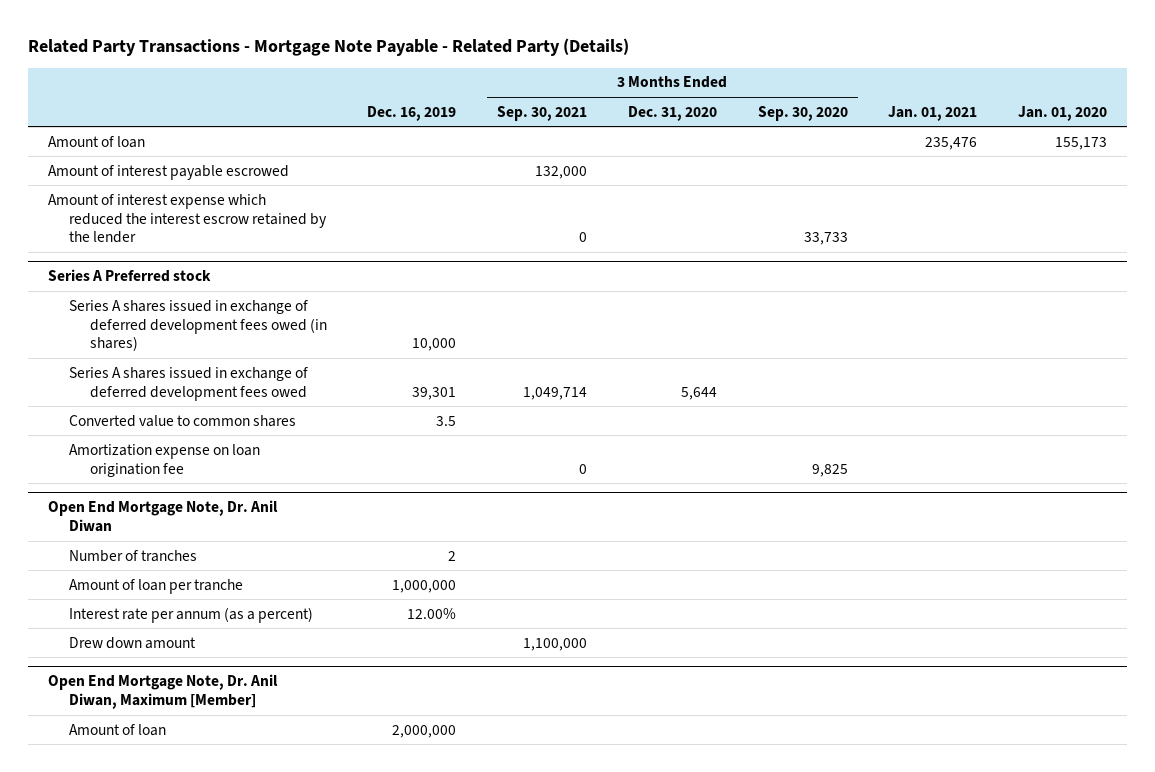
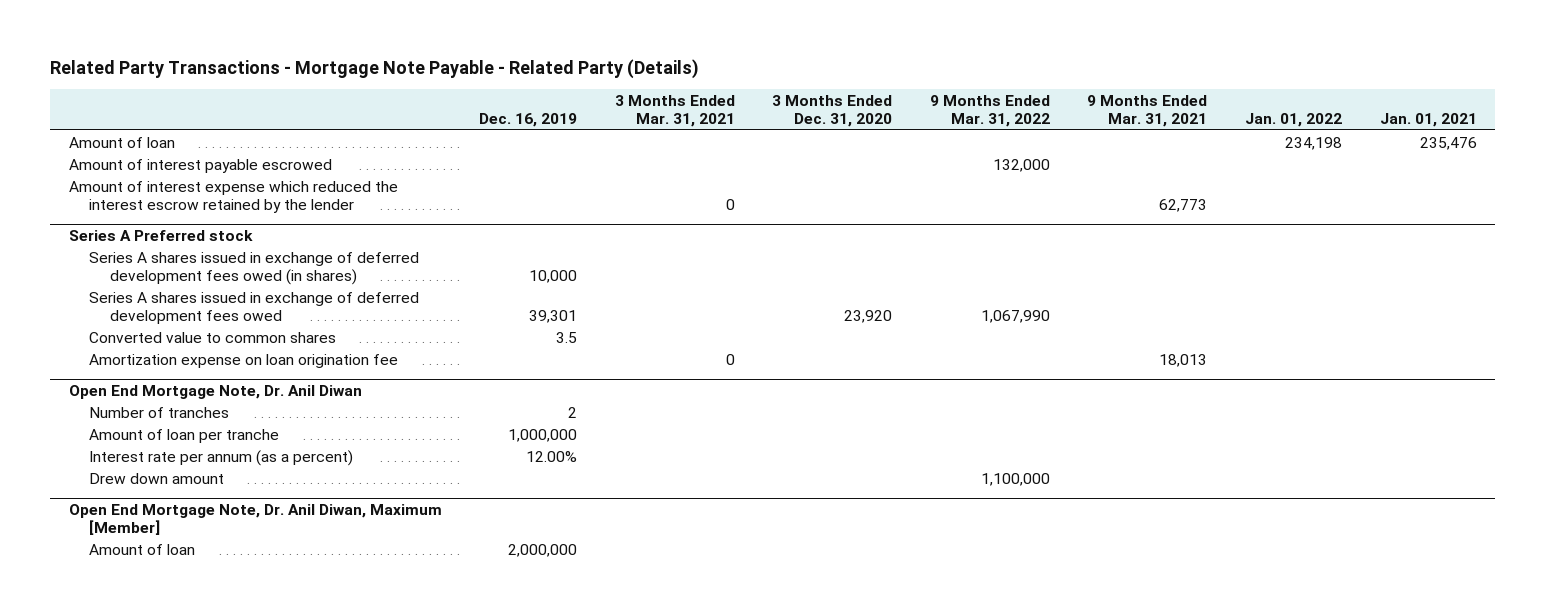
[497,105,588,121] Sep. 30, 2021 -> none
[757,105,848,121] Sep. 30, 2020 -> none
[1017,105,1107,121] Jan. 01, 2020 -> none
none -> [614,94,735,127] 3 Months Ended Mar. 31, 2021
none -> [929,94,1050,127] 9 Months Ended Mar. 31, 2022
none -> [1087,94,1208,127] 9 Months Ended Mar. 31, 2021
none -> [1244,112,1342,127] Jan. 01, 2022
[680,386,717,400] 5,644 -> [844,309,893,323] 23,920

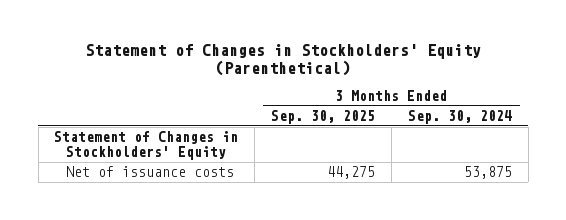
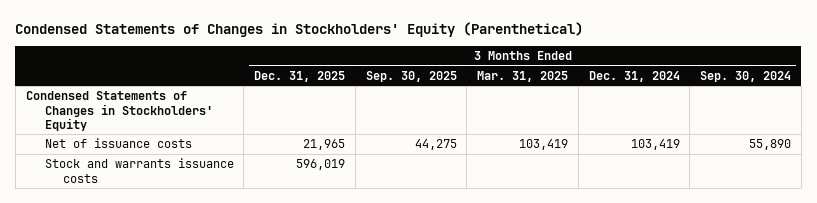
[85,43,482,76] Statement of Changes in Stockholders' Equity (Parenthetical) -> [15,22,584,38] Condensed Statements of Changes in Stockholders' Equity (Parenthetical)
none -> [254,71,346,83] Dec. 31, 2025
none -> [477,71,569,83] Mar. 31, 2025
none -> [588,71,680,83] Dec. 31, 2024
[54,131,239,161] Statement of Changes in Stockholders' Equity -> [25,91,213,131] Condensed Statements of Changes in Stockholders' Equity
[463,166,512,180] 53,875 -> [749,139,792,151] 55,890
none -> [44,158,234,183] Stock and warrants issuance costs

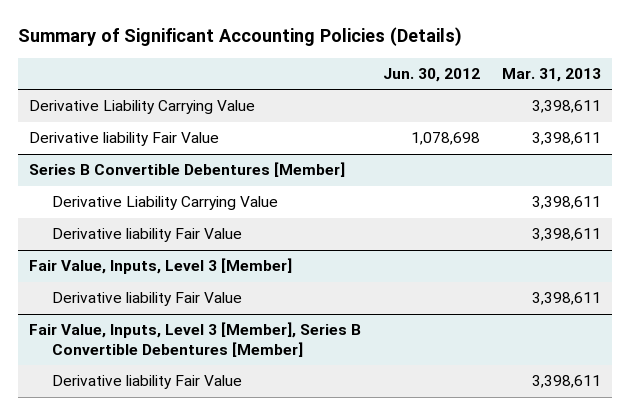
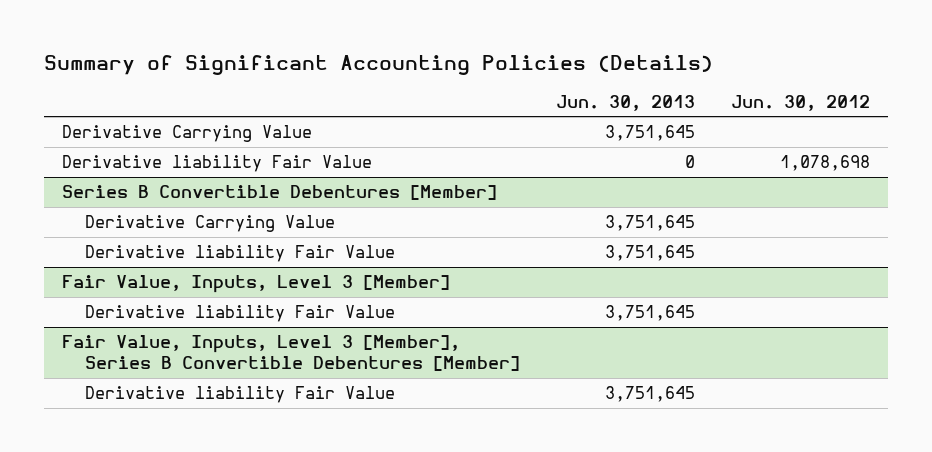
[501,67,601,82] Mar. 31, 2013 -> none
none -> [555,94,695,111] Jun. 30, 2013
[28,100,255,115] Derivative Liability Carrying Value -> [62,125,313,143] Derivative Carrying Value
[51,196,278,211] Derivative Liability Carrying Value -> [84,215,335,233] Derivative Carrying Value

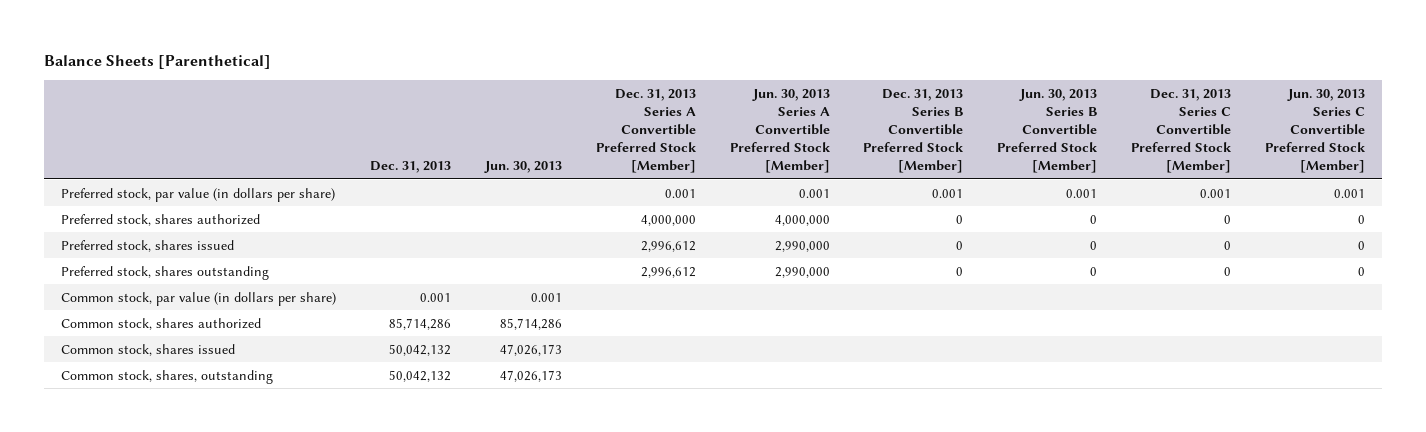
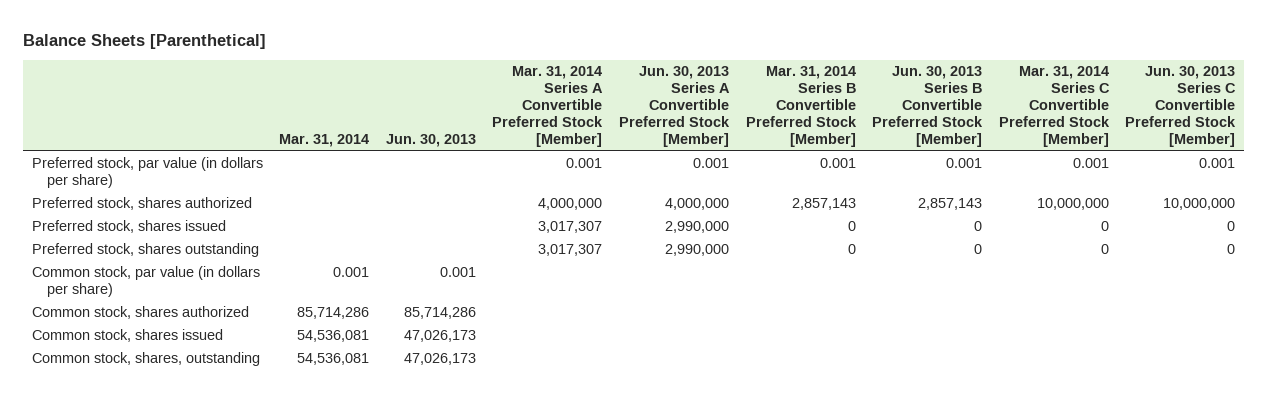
[369,161,451,174] Dec. 31, 2013 -> none
[595,88,697,174] Dec. 31, 2013 Series A Convertible Preferred Stock [Member] -> none
[863,88,965,174] Dec. 31, 2013 Series B Convertible Preferred Stock [Member] -> none
[1131,88,1233,174] Dec. 31, 2013 Series C Convertible Preferred Stock [Member] -> none
none -> [279,134,370,148] Mar. 31, 2014
none -> [492,66,604,148] Mar. 31, 2014 Series A Convertible Preferred Stock [Member]
none -> [745,66,857,148] Mar. 31, 2014 Series B Convertible Preferred Stock [Member]
none -> [998,66,1110,148] Mar. 31, 2014 Series C Convertible Preferred Stock [Member]
[1090,214,1098,224] 0 -> [918,198,983,211] 2,857,143
[1357,214,1365,224] 0 -> [1163,198,1236,211] 10,000,000

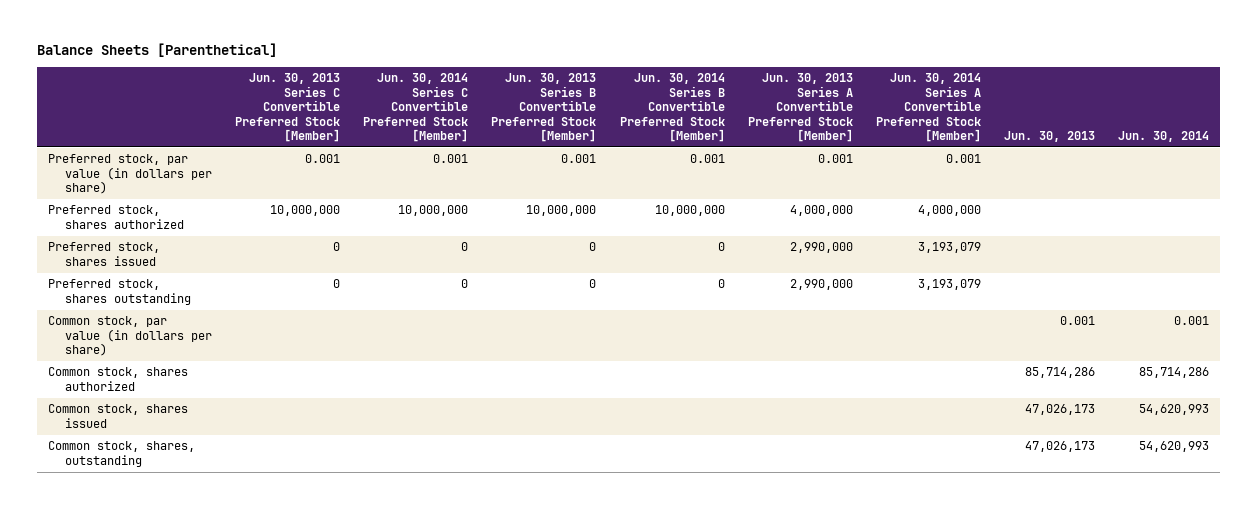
[279,134,370,148] Mar. 31, 2014 -> none
[492,66,604,148] Mar. 31, 2014 Series A Convertible Preferred Stock [Member] -> none
[745,66,857,148] Mar. 31, 2014 Series B Convertible Preferred Stock [Member] -> none
[998,66,1110,148] Mar. 31, 2014 Series C Convertible Preferred Stock [Member] -> none
none -> [363,73,469,143] Jun. 30, 2014 Series C Convertible Preferred Stock [Member]
none -> [619,73,725,143] Jun. 30, 2014 Series B Convertible Preferred Stock [Member]
none -> [875,73,981,143] Jun. 30, 2014 Series A Convertible Preferred Stock [Member]
none -> [1117,131,1209,143] Jun. 30, 2014
[918,198,983,211] 2,857,143 -> [526,205,597,217] 10,000,000

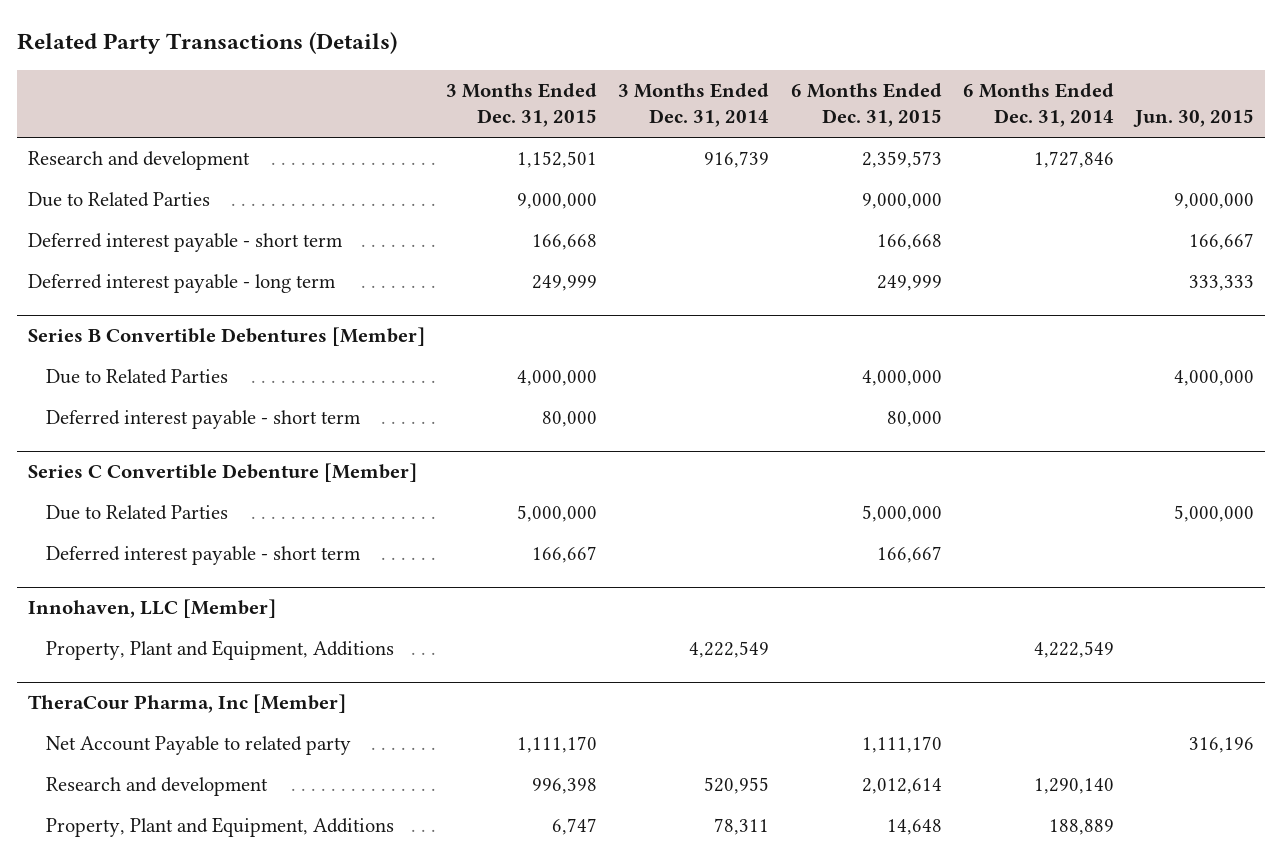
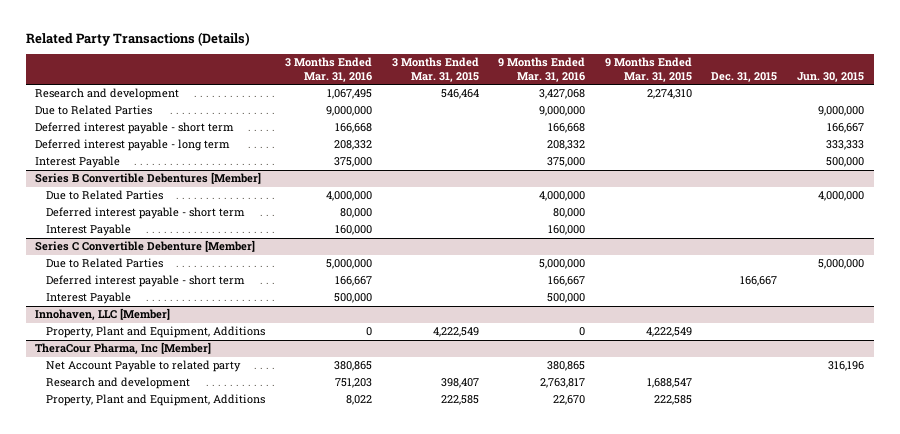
[446,83,598,128] 3 Months Ended Dec. 31, 2015 -> none
[618,83,770,128] 3 Months Ended Dec. 31, 2014 -> none
[790,83,942,128] 6 Months Ended Dec. 31, 2015 -> none
[962,83,1114,128] 6 Months Ended Dec. 31, 2014 -> none
none -> [284,57,372,82] 3 Months Ended Mar. 31, 2016
none -> [391,57,479,82] 3 Months Ended Mar. 31, 2015
none -> [498,57,586,82] 9 Months Ended Mar. 31, 2016
none -> [604,57,692,82] 9 Months Ended Mar. 31, 2015
none -> [711,71,778,82] Dec. 31, 2015
none -> [35,156,121,169] Interest Payable
none -> [46,224,132,237] Interest Payable
none -> [46,292,132,305] Interest Payable

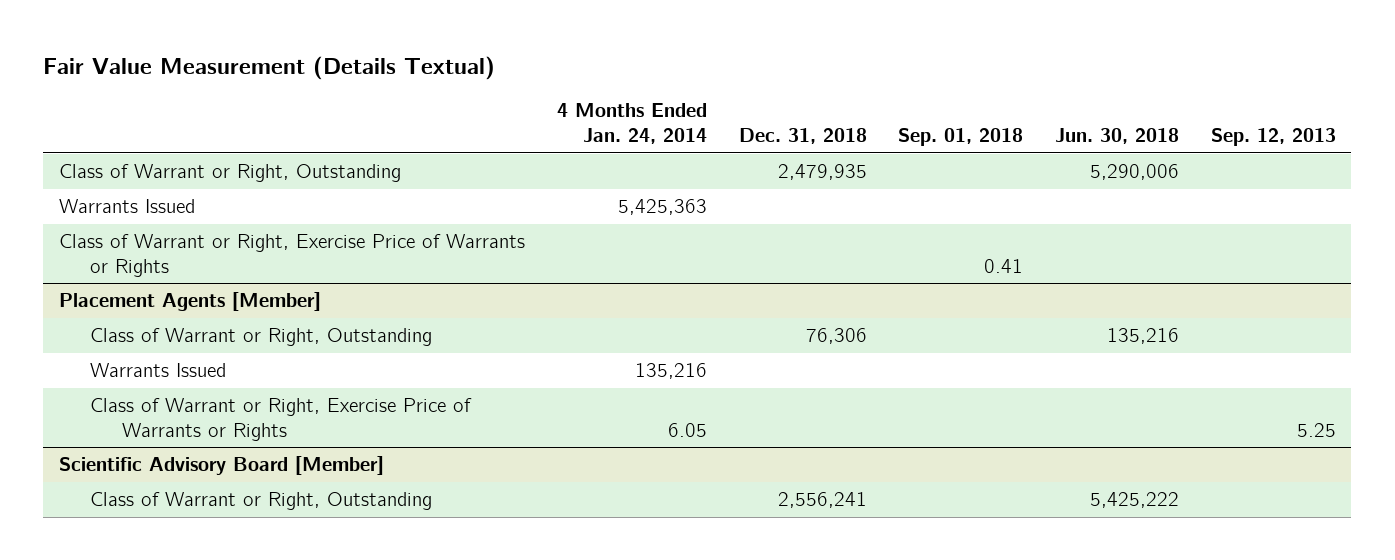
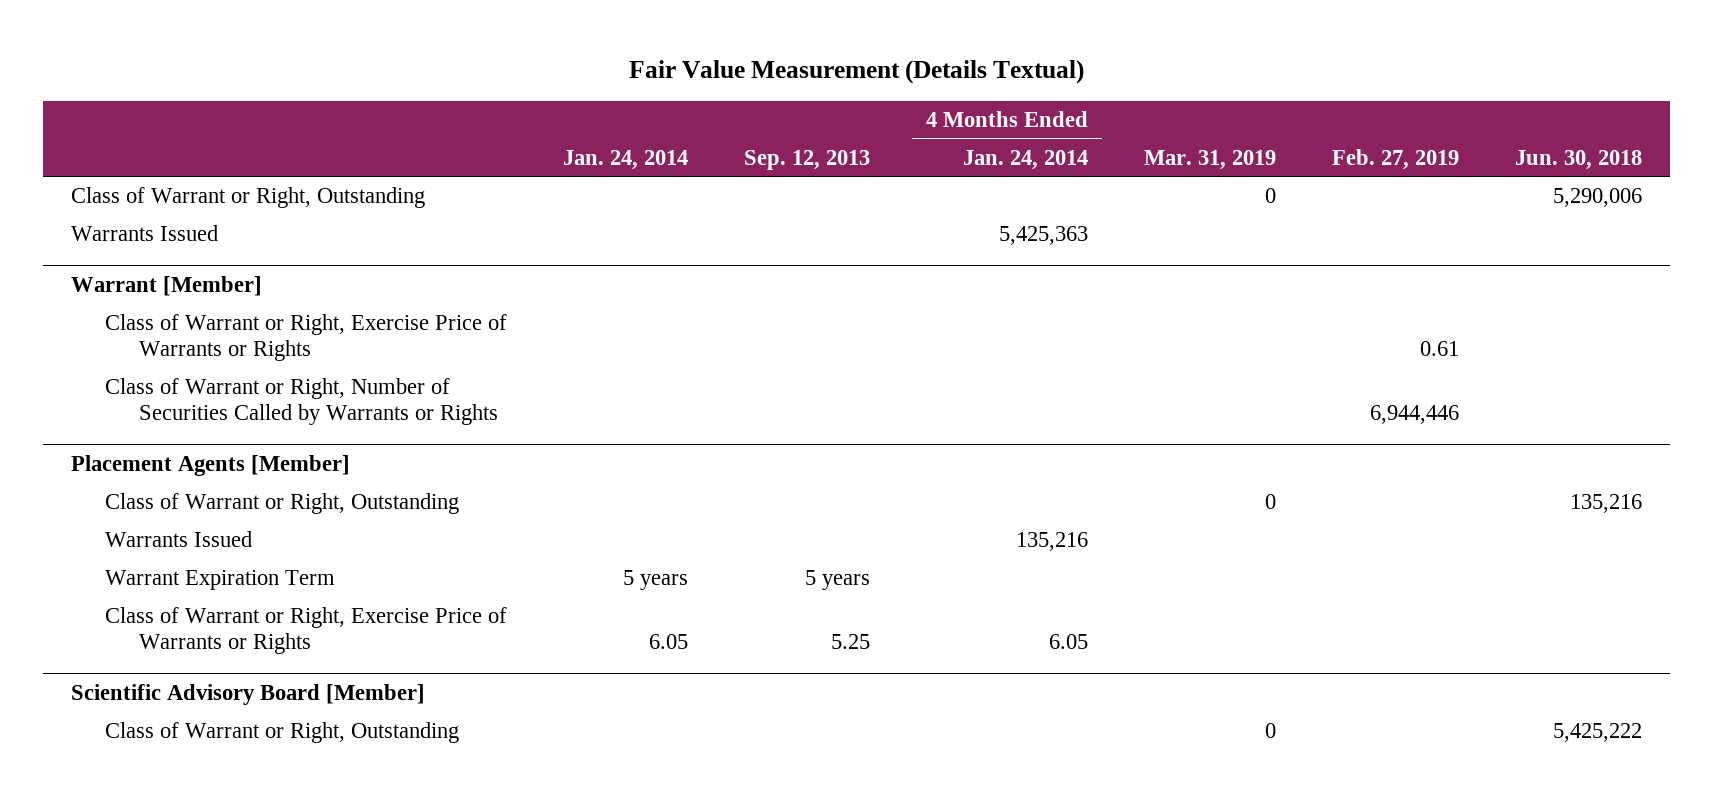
[738,128,867,145] Dec. 31, 2018 -> none
[898,128,1024,147] Sep. 01, 2018 -> none
none -> [563,149,689,170] Jan. 24, 2014
none -> [1143,149,1276,170] Mar. 31, 2019
none -> [1331,148,1459,170] Feb. 27, 2019
[59,234,526,277] Class of Warrant or Right, Exercise Price of Warrants or Rights -> none
none -> [71,276,263,297] Warrant [Member]
none -> [105,314,508,361] Class of Warrant or Right, Exercise Price of Warrants or Rights
none -> [105,378,499,425] Class of Warrant or Right, Number of Securities Called by Warrants or Rights
none -> [105,570,336,591] Warrant Expiration Term

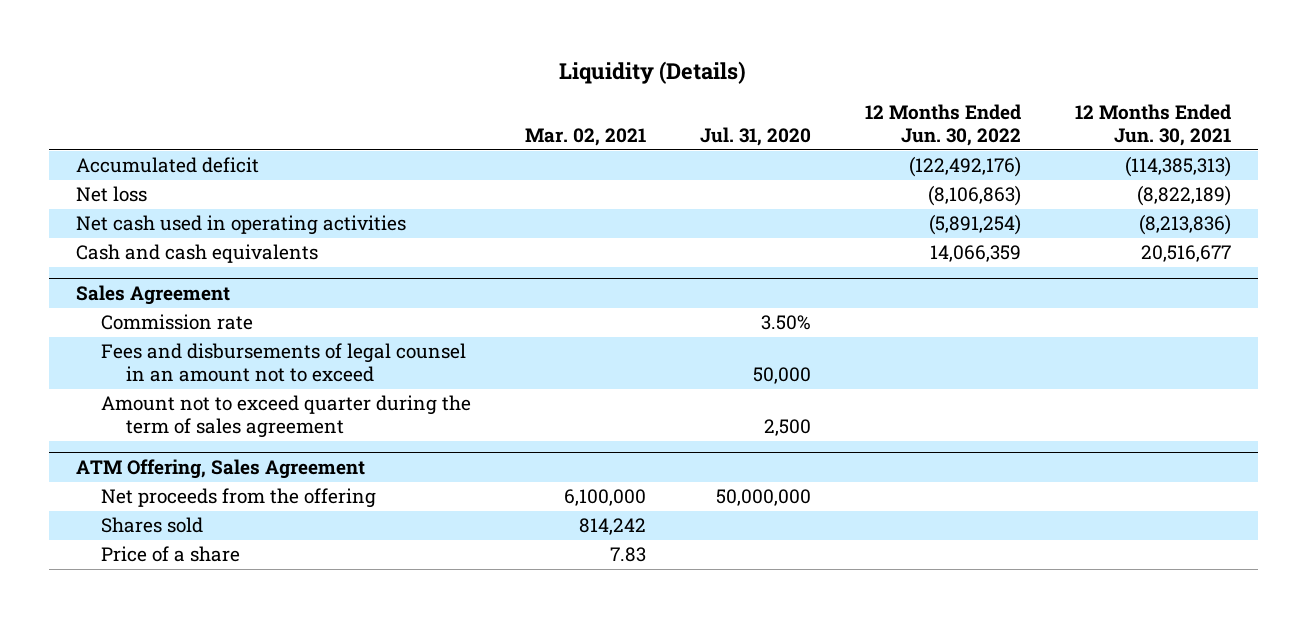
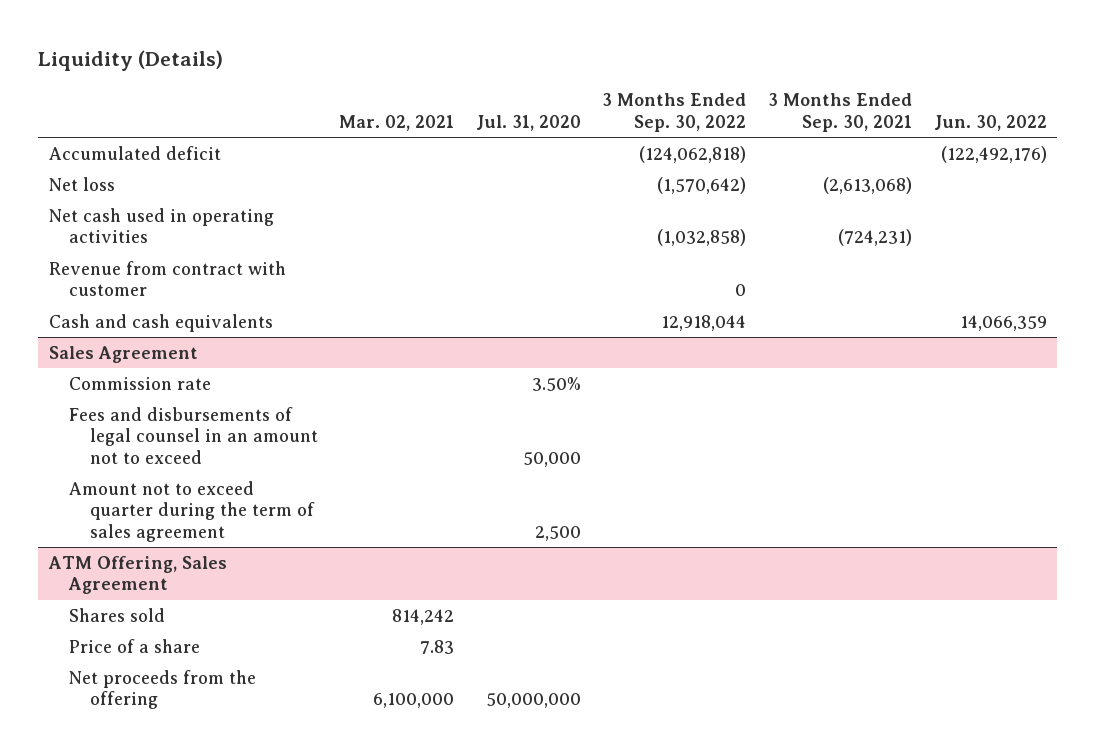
[864,104,1021,146] 12 Months Ended Jun. 30, 2022 -> none
[1074,104,1231,146] 12 Months Ended Jun. 30, 2021 -> none
none -> [602,93,747,133] 3 Months Ended Sep. 30, 2022
none -> [768,93,913,133] 3 Months Ended Sep. 30, 2021
none -> [933,115,1047,132] Jun. 30, 2022
none -> [48,260,286,297] Revenue from contract with customer
[101,488,377,509] Net proceeds from the offering -> [69,669,257,710] Net proceeds from the offering

